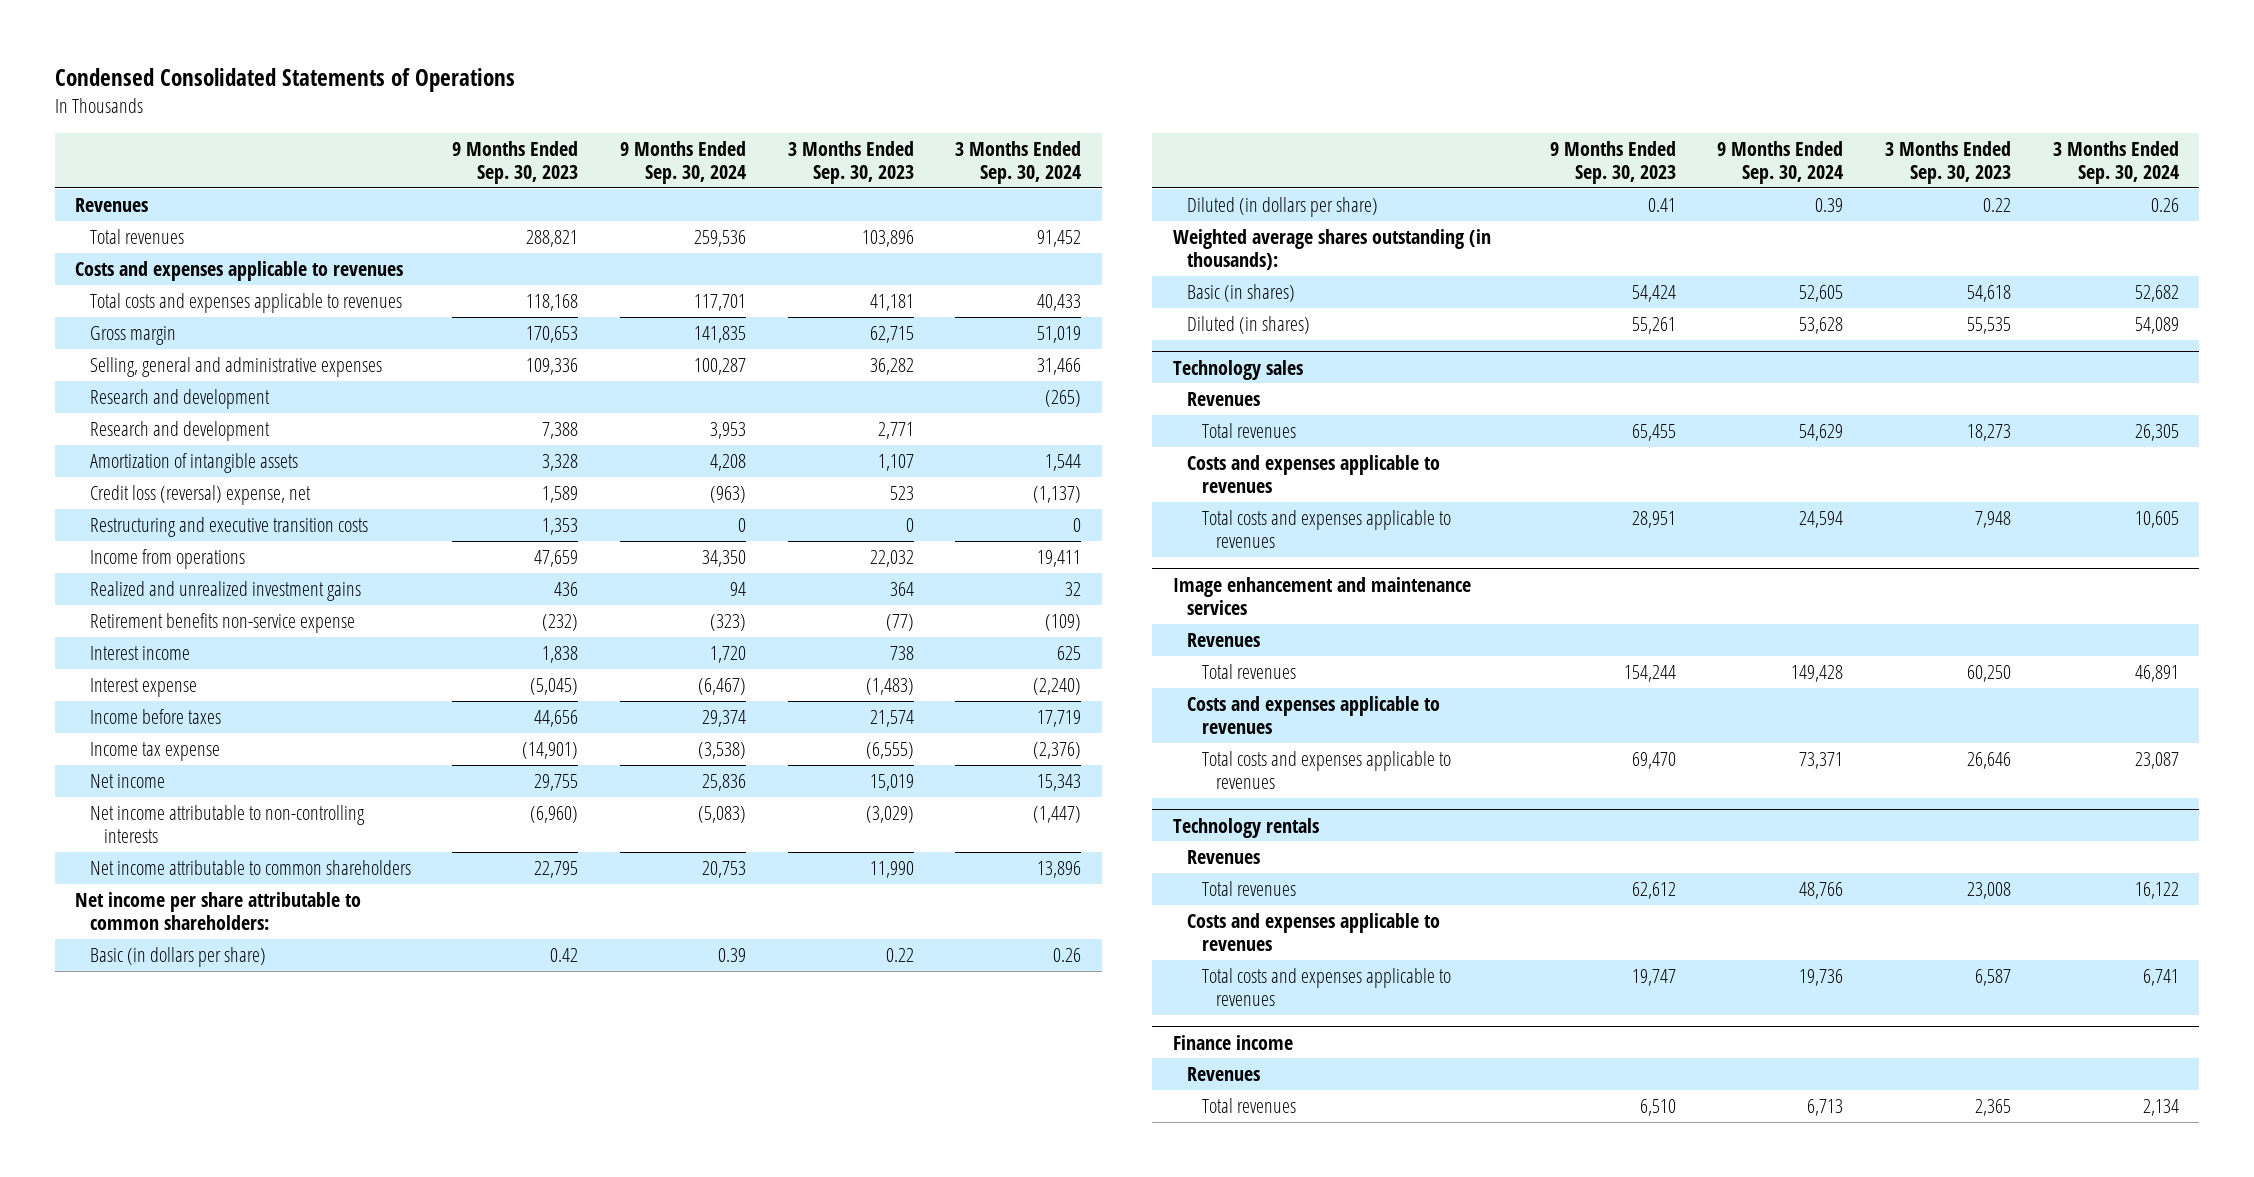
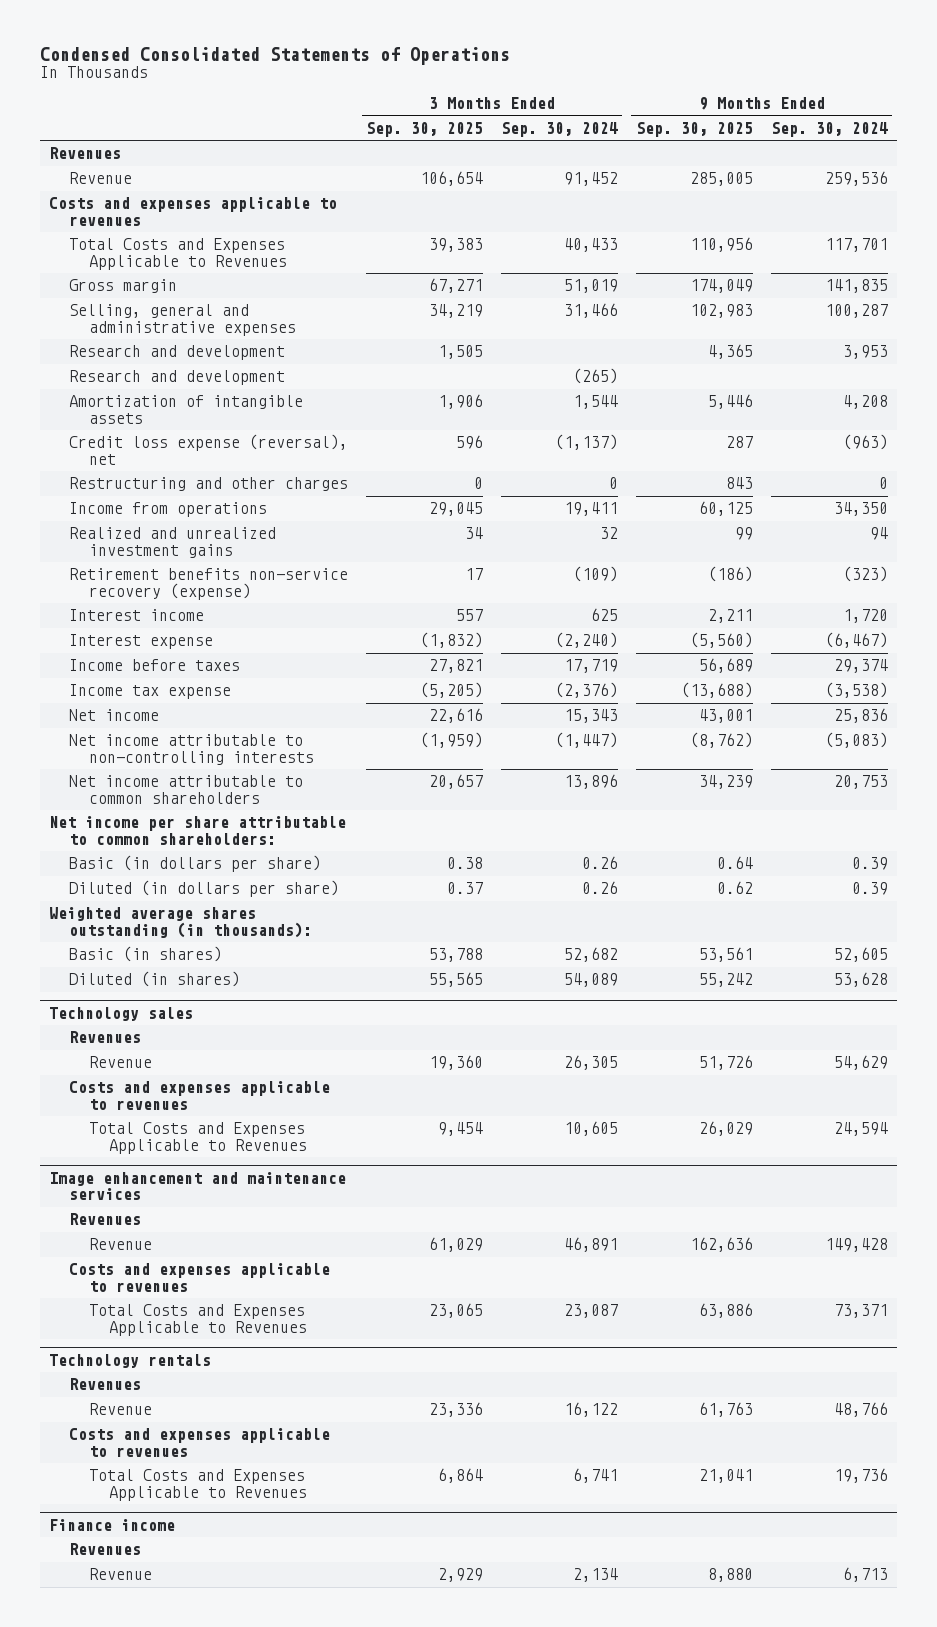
[452,140,579,185] 9 Months Ended Sep. 30, 2023 -> none
[787,140,914,185] 3 Months Ended Sep. 30, 2023 -> none
none -> [366,121,484,137] Sep. 30, 2025
none -> [635,121,753,137] Sep. 30, 2025
[89,228,184,244] Total revenues -> [69,172,133,185] Revenue
[89,292,402,313] Total costs and expenses applicable to revenues -> [69,238,288,270] Total Costs and Expenses Applicable to Revenues
[89,388,270,409] Research and development -> [69,370,286,386] Research and development
[89,516,368,537] Restructuring and executive transition costs -> none
[89,484,311,505] Credit loss (reversal) expense, net -> [69,434,349,465] Credit loss expense (reversal), net
none -> [69,477,349,492] Restructuring and other charges
[89,612,355,633] Retirement benefits non-service expense -> [69,568,349,600] Retirement benefits non-service recovery (expense)
[1201,422,1296,438] Total revenues -> [89,1056,153,1069] Revenue
[1201,509,1451,549] Total costs and expenses applicable to revenues -> [89,1122,308,1154] Total Costs and Expenses Applicable to Revenues
[1201,663,1296,679] Total revenues -> [89,1238,153,1251] Revenue
[1201,750,1451,790] Total costs and expenses applicable to revenues -> [89,1304,308,1336] Total Costs and Expenses Applicable to Revenues
[1201,880,1296,896] Total revenues -> [89,1403,153,1416] Revenue
[1201,967,1451,1007] Total costs and expenses applicable to revenues -> [89,1469,308,1501] Total Costs and Expenses Applicable to Revenues
[1201,1097,1296,1113] Total revenues -> [89,1568,153,1581] Revenue

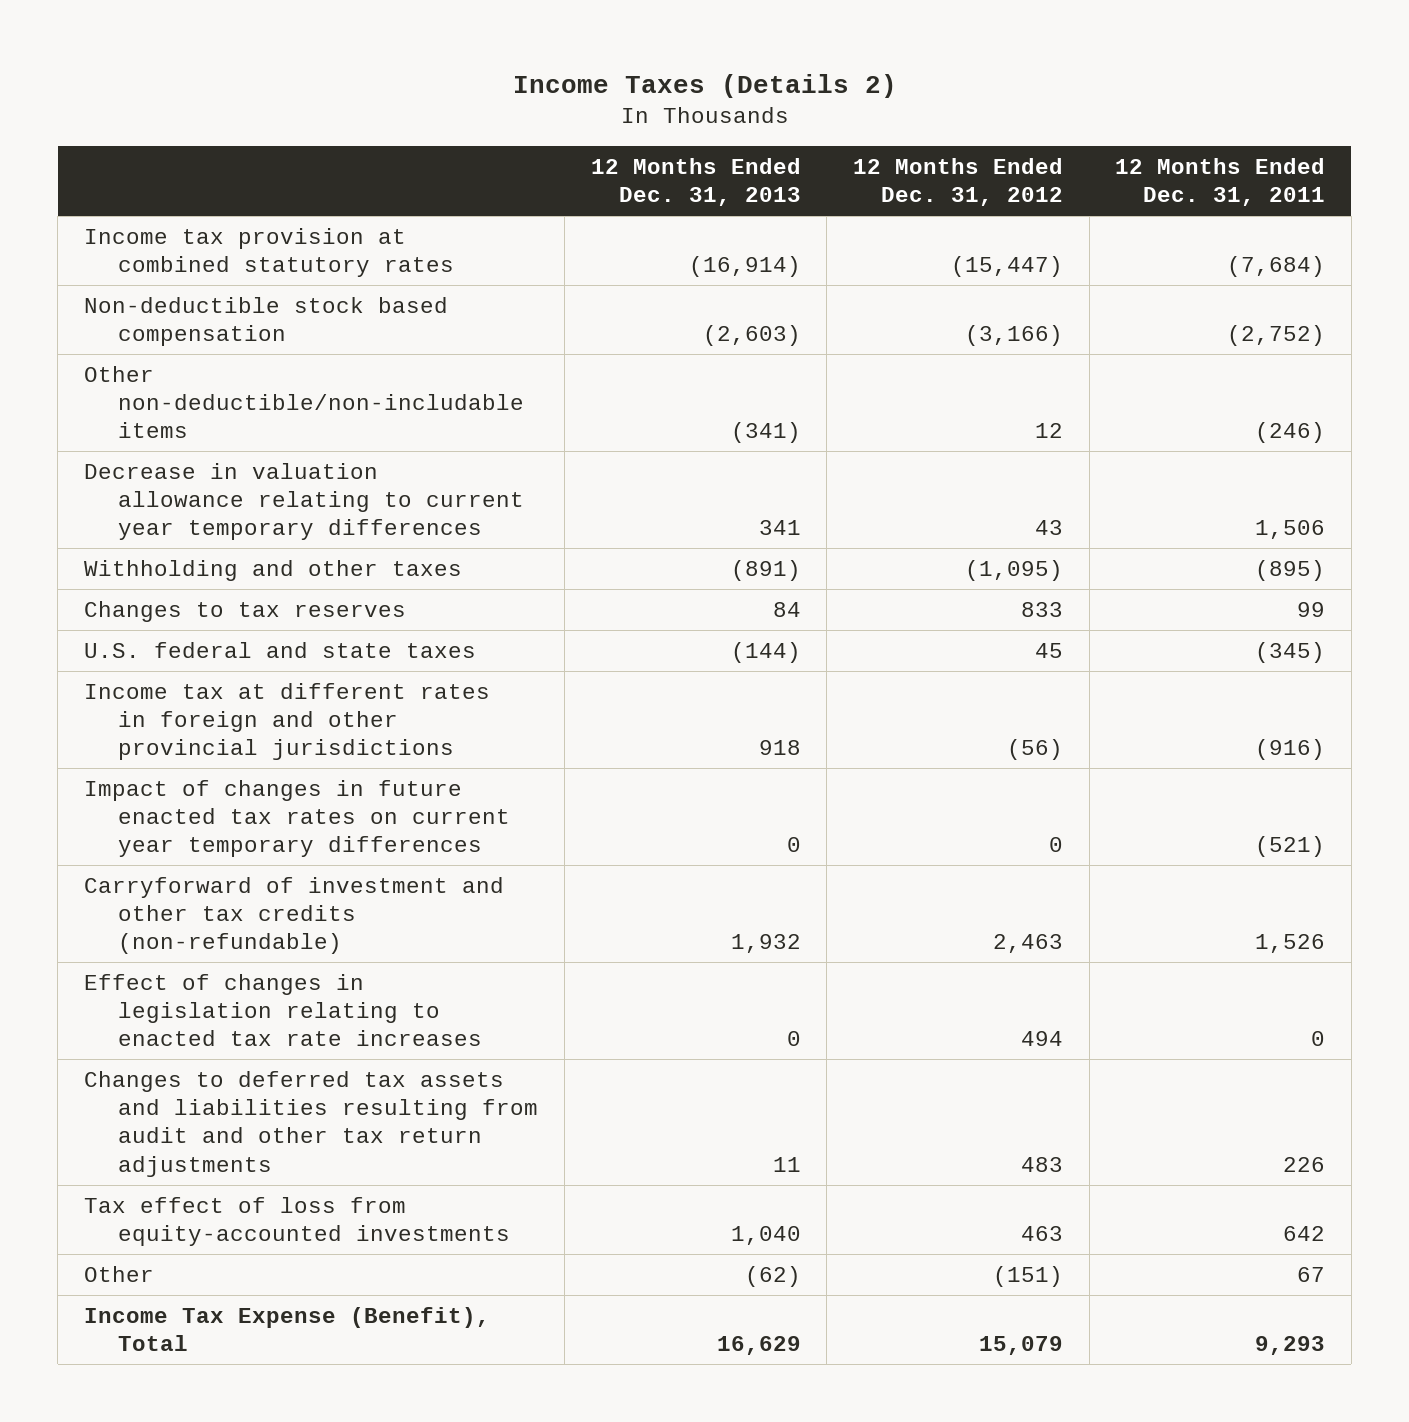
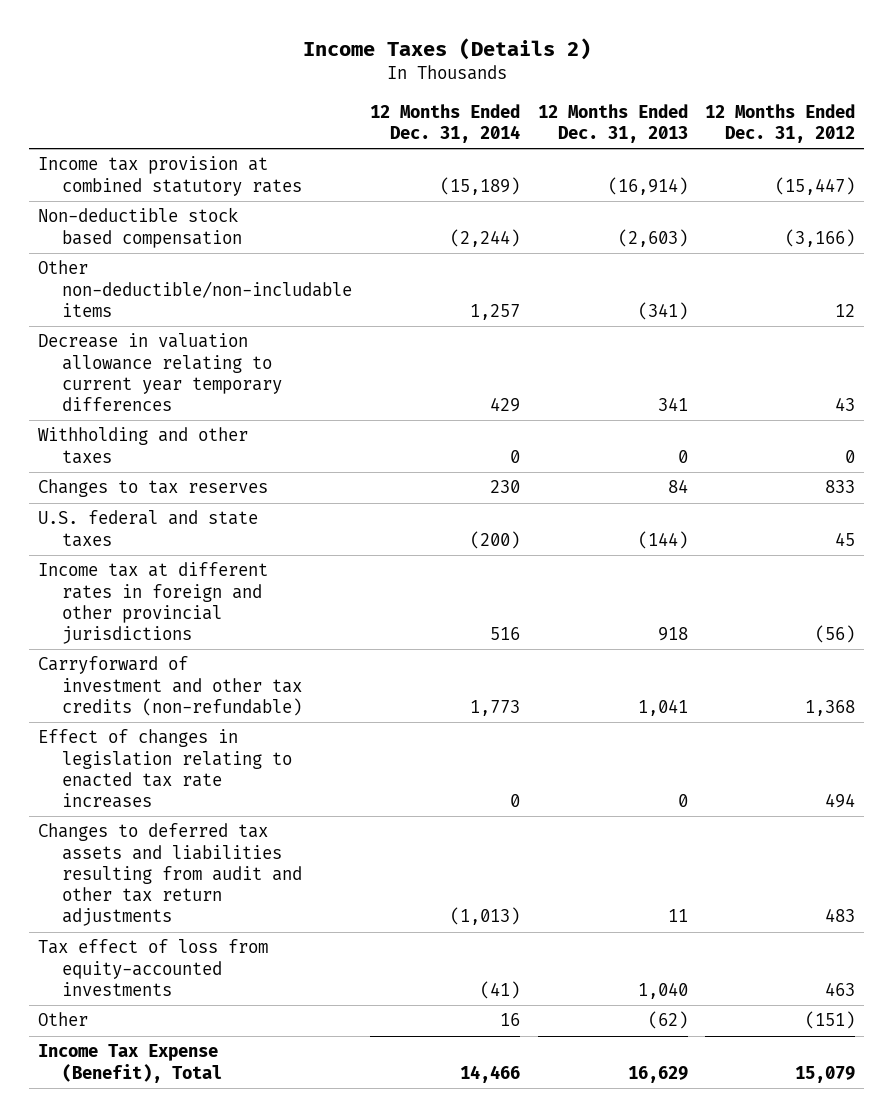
[1115,157,1326,206] 12 Months Ended Dec. 31, 2011 -> none
none -> [369,103,520,144] 12 Months Ended Dec. 31, 2014
[730,559,801,581] (891) -> [677,449,688,463] 0
[964,559,1063,581] (1,095) -> [845,449,856,463] 0
[83,779,511,858] Impact of changes in future enacted tax rates on current year temporary differences -> none
[730,934,801,954] 1,932 -> [637,698,688,716] 1,041
[992,934,1063,954] 2,463 -> [805,699,856,716] 1,368

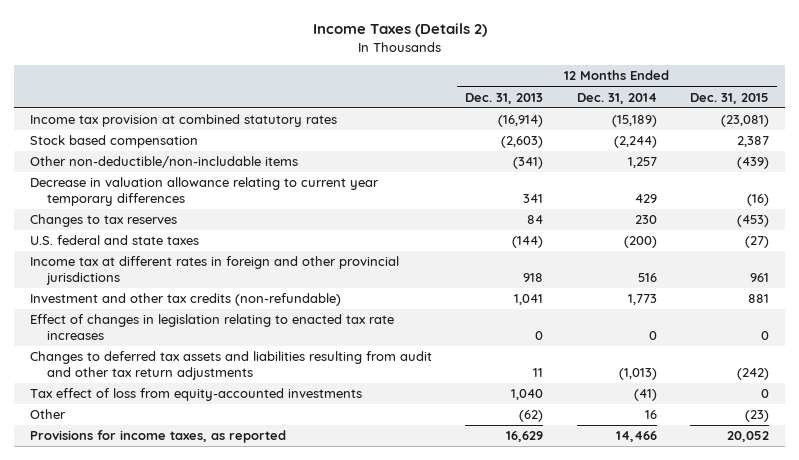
[705,103,856,144] 12 Months Ended Dec. 31, 2012 -> none
none -> [689,92,769,104] Dec. 31, 2015
[38,207,242,248] Non-deductible stock based compensation -> [30,135,199,149] Stock based compensation
[38,427,249,464] Withholding and other taxes -> none
[38,656,302,716] Carryforward of investment and other tax credits (non-refundable) -> [30,293,342,307] Investment and other tax credits (non-refundable)
[38,1044,222,1083] Income Tax Expense (Benefit), Total -> [30,430,287,444] Provisions for income taxes, as reported

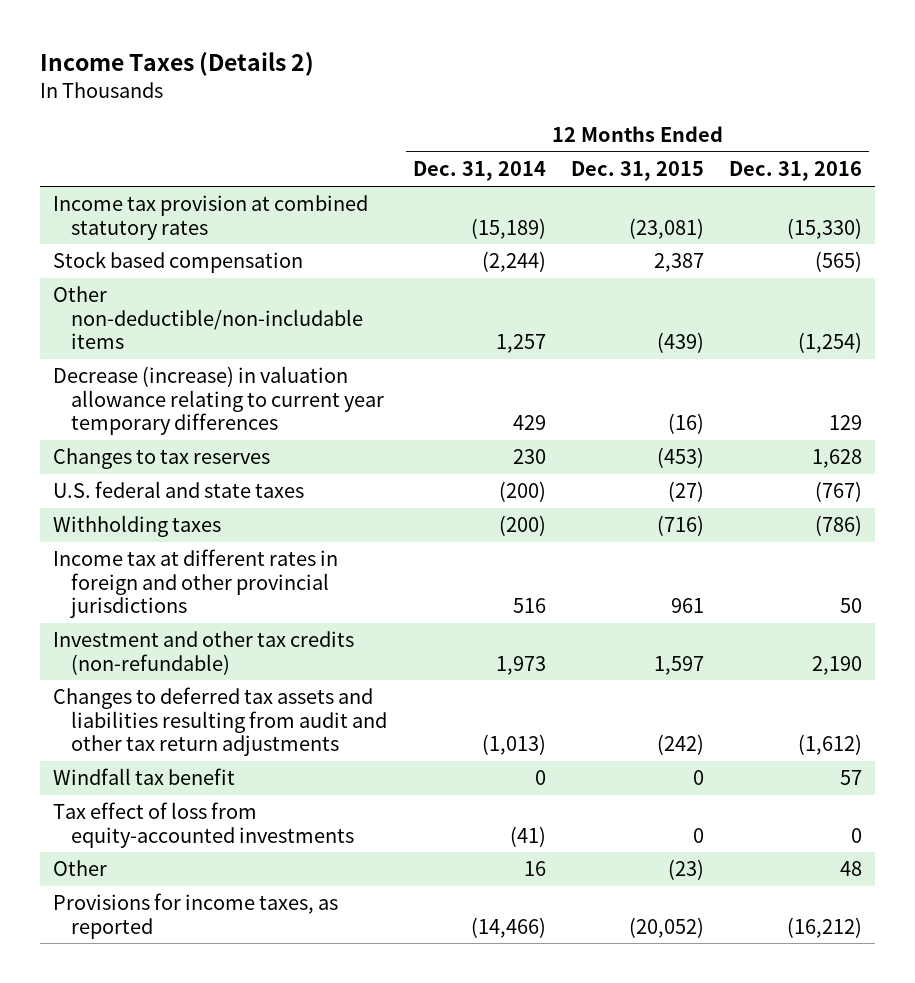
[465,92,544,104] Dec. 31, 2013 -> none
none -> [729,161,863,182] Dec. 31, 2016
[30,177,380,206] Decrease in valuation allowance relating to current year temporary differences -> [53,366,385,435] Decrease (increase) in valuation allowance relating to current year temporary differences
none -> [53,515,222,538] Withholding taxes
[30,314,395,340] Effect of changes in legislation relating to enacted tax rate increases -> none
[627,294,657,306] 1,773 -> [495,655,546,675] 1,973
[747,294,769,304] 881 -> [654,655,705,675] 1,597
none -> [53,768,236,786] Windfall tax benefit
[615,431,657,443] 14,466 -> [470,916,546,938] (14,466)
[726,431,769,443] 20,052 -> [629,916,705,938] (20,052)

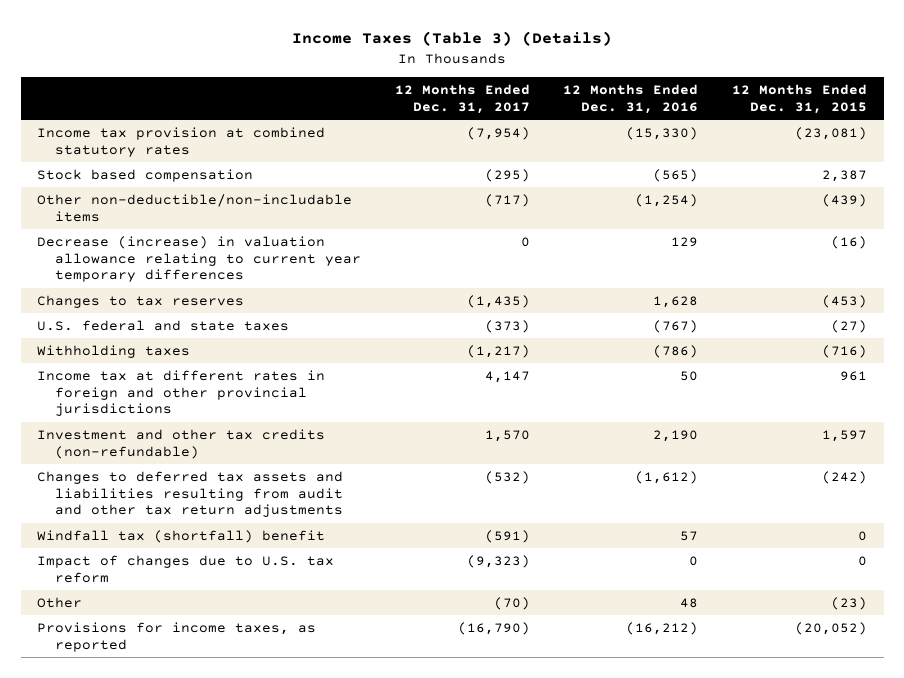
[40,52,315,77] Income Taxes (Details 2) -> [292,31,613,47] Income Taxes (Table 3) (Details)
[412,161,546,182] Dec. 31, 2014 -> none
none -> [394,84,530,114] 12 Months Ended Dec. 31, 2017
[53,768,236,786] Windfall tax benefit -> [37,529,326,543] Windfall tax (shortfall) benefit
[53,802,355,848] Tax effect of loss from equity-accounted investments -> [37,554,335,583] Impact of changes due to U.S. tax reform

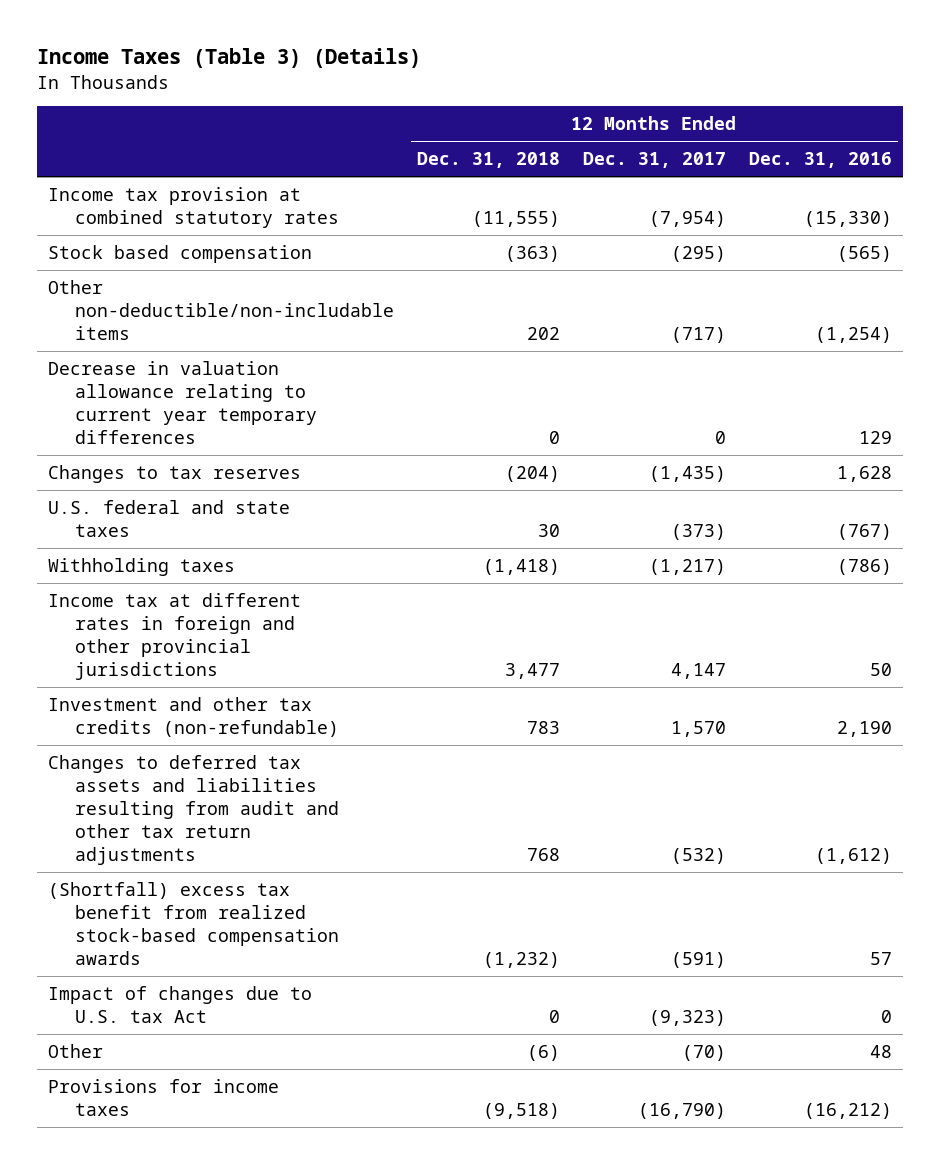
[731,84,867,114] 12 Months Ended Dec. 31, 2015 -> none
none -> [416,152,560,169] Dec. 31, 2018
[37,235,362,283] Decrease (increase) in valuation allowance relating to current year temporary differences -> [48,360,317,444] Decrease in valuation allowance relating to current year temporary differences
[37,529,326,543] Windfall tax (shortfall) benefit -> [48,881,339,965] (Shortfall) excess tax benefit from realized stock-based compensation awards
[37,554,335,583] Impact of changes due to U.S. tax reform -> [48,985,313,1023] Impact of changes due to U.S. tax Act
[37,621,317,652] Provisions for income taxes, as reported -> [48,1078,280,1116] Provisions for income taxes

